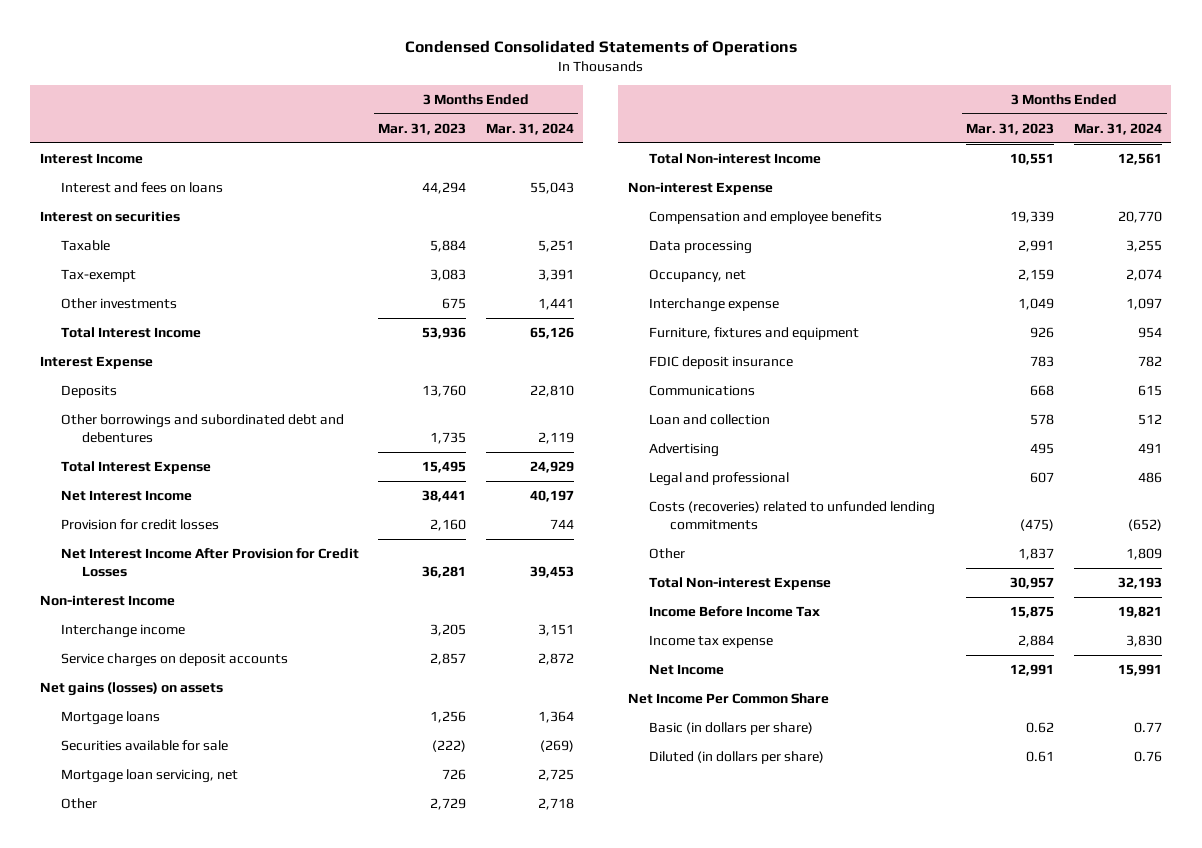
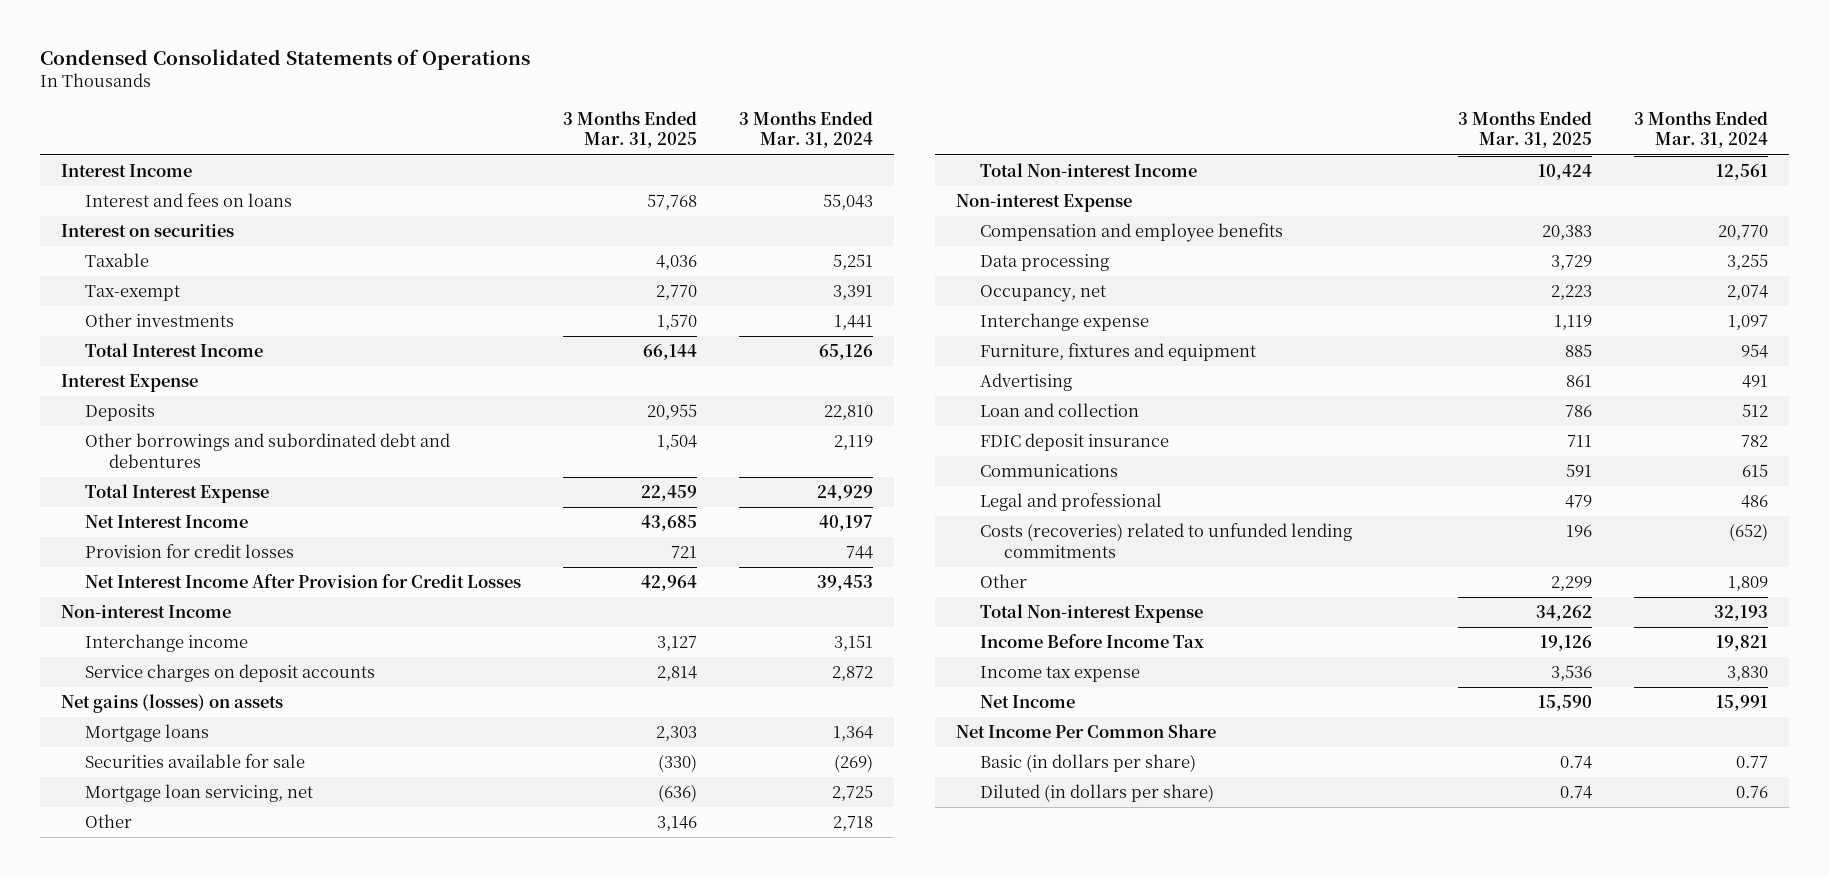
[378,122,467,135] Mar. 31, 2023 -> none
none -> [562,110,697,149] 3 Months Ended Mar. 31, 2025
[649,443,720,458] Advertising -> [979,373,1072,392] Advertising
[649,414,771,426] Loan and collection -> [979,403,1139,418] Loan and collection

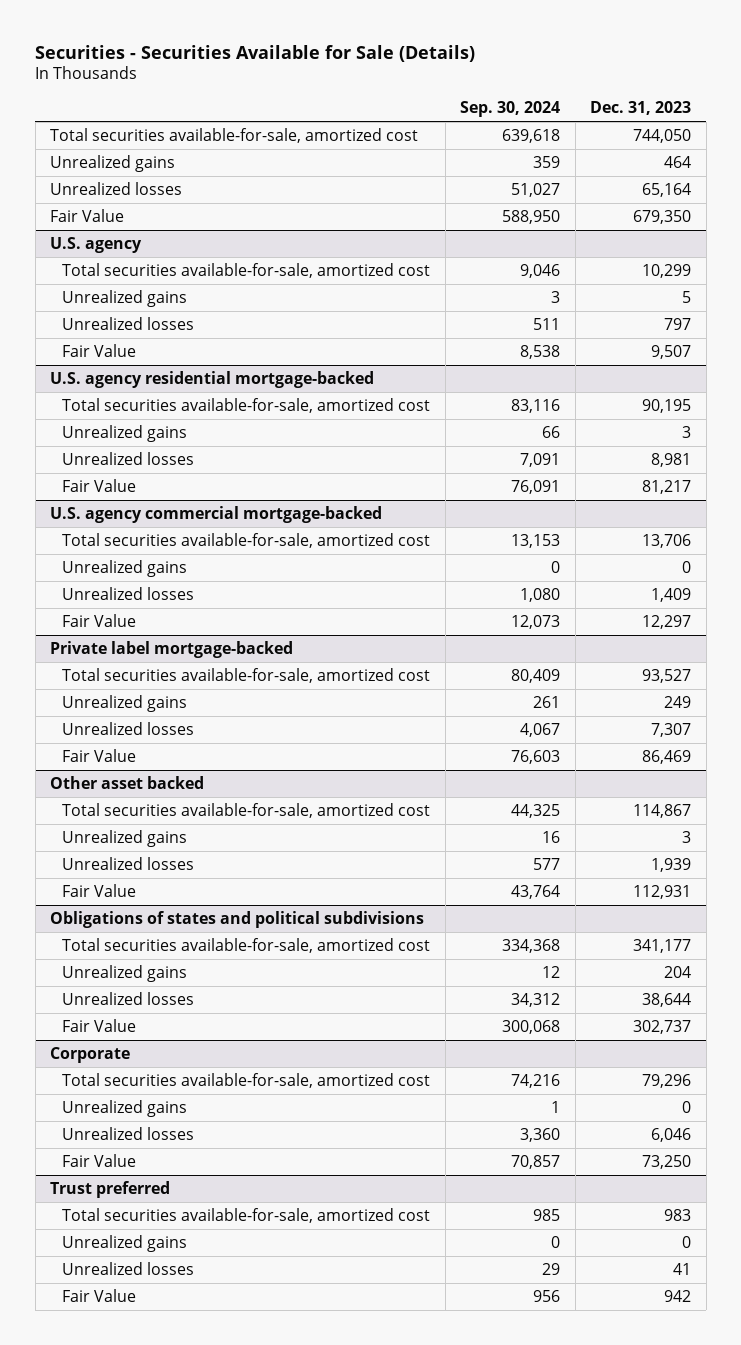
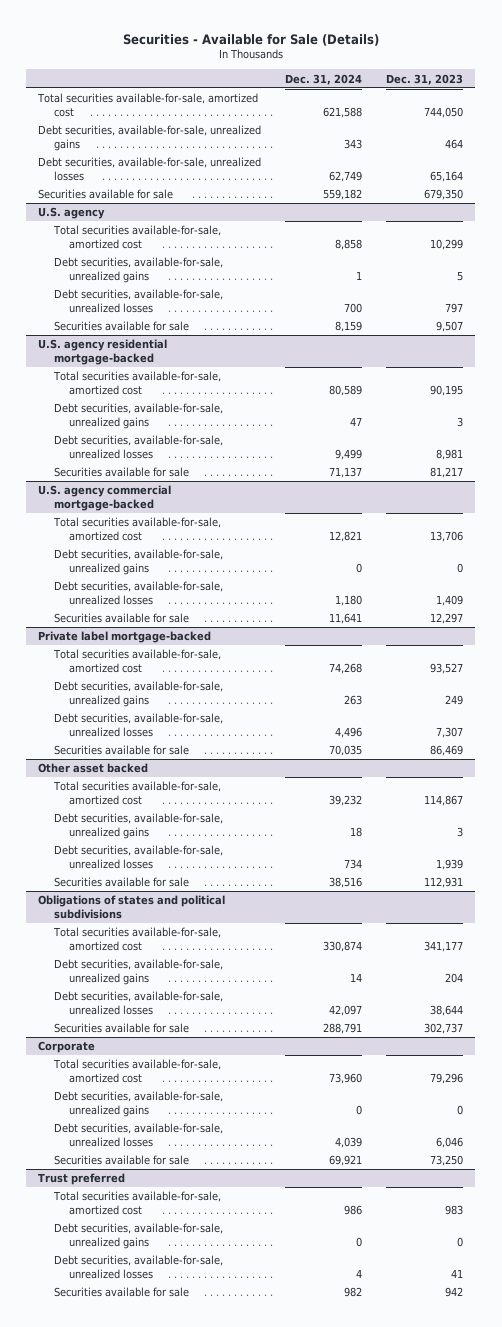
[35,44,476,62] Securities - Securities Available for Sale (Details) -> [122,33,379,46] Securities - Available for Sale (Details)
[460,101,561,118] Sep. 30, 2024 -> none
none -> [285,73,363,85] Dec. 31, 2024
[50,154,176,172] Unrealized gains -> [38,125,262,151] Debt securities, available-for-sale, unrealized gains
[50,181,183,195] Unrealized losses -> [38,157,262,181] Debt securities, available-for-sale, unrealized losses
[50,208,125,222] Fair Value -> [38,189,174,200] Securities available for sale
[62,289,188,307] Unrealized gains -> [53,257,223,283] Debt securities, available-for-sale, unrealized gains
[62,316,195,330] Unrealized losses -> [53,289,223,313] Debt securities, available-for-sale, unrealized losses
[62,343,137,357] Fair Value -> [53,321,189,332] Securities available for sale
[62,424,188,442] Unrealized gains -> [53,403,223,429] Debt securities, available-for-sale, unrealized gains
[62,451,195,465] Unrealized losses -> [53,435,223,459] Debt securities, available-for-sale, unrealized losses
[62,478,137,492] Fair Value -> [53,467,189,478] Securities available for sale
[62,559,188,577] Unrealized gains -> [53,549,223,575] Debt securities, available-for-sale, unrealized gains
[62,586,195,600] Unrealized losses -> [53,581,223,605] Debt securities, available-for-sale, unrealized losses
[62,613,137,627] Fair Value -> [53,613,189,624] Securities available for sale
[62,694,188,712] Unrealized gains -> [53,681,223,707] Debt securities, available-for-sale, unrealized gains
[62,721,195,735] Unrealized losses -> [53,713,223,737] Debt securities, available-for-sale, unrealized losses
[62,748,137,762] Fair Value -> [53,745,189,756] Securities available for sale
[62,829,188,847] Unrealized gains -> [53,813,223,839] Debt securities, available-for-sale, unrealized gains
[62,856,195,870] Unrealized losses -> [53,845,223,869] Debt securities, available-for-sale, unrealized losses
[62,883,137,897] Fair Value -> [53,877,189,888] Securities available for sale
[62,964,188,982] Unrealized gains -> [53,959,223,985] Debt securities, available-for-sale, unrealized gains
[62,991,195,1005] Unrealized losses -> [53,991,223,1015] Debt securities, available-for-sale, unrealized losses
[62,1018,137,1032] Fair Value -> [53,1023,189,1034] Securities available for sale
[62,1099,188,1117] Unrealized gains -> [53,1091,223,1117] Debt securities, available-for-sale, unrealized gains
[62,1126,195,1140] Unrealized losses -> [53,1123,223,1147] Debt securities, available-for-sale, unrealized losses
[62,1153,137,1167] Fair Value -> [53,1155,189,1166] Securities available for sale
[62,1234,188,1252] Unrealized gains -> [53,1223,223,1249] Debt securities, available-for-sale, unrealized gains
[62,1261,195,1275] Unrealized losses -> [53,1255,223,1279] Debt securities, available-for-sale, unrealized losses
[62,1288,137,1302] Fair Value -> [53,1287,189,1298] Securities available for sale

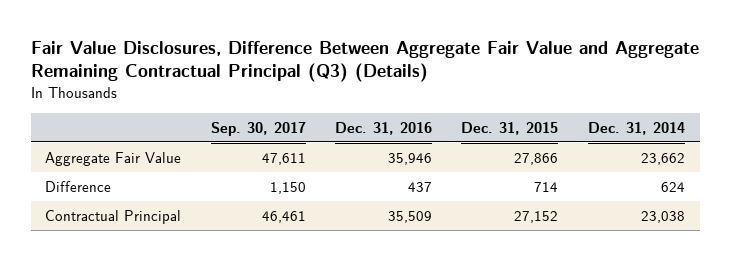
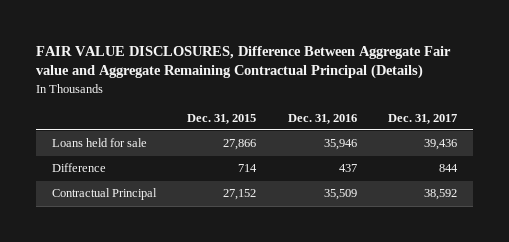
[30,41,699,83] Fair Value Disclosures, Difference Between Aggregate Fair Value and Aggregate Remaining Contractual Principal (Q3) (Details) -> [36,45,452,80] FAIR VALUE DISCLOSURES, Difference Between Aggregate Fair value and Aggregate Remaining Contractual Principal (Details)
[210,121,306,136] Sep. 30, 2017 -> none
[587,121,685,135] Dec. 31, 2014 -> none
none -> [388,113,458,124] Dec. 31, 2017
[45,151,182,166] Aggregate Fair Value -> [51,138,147,148] Loans held for sale

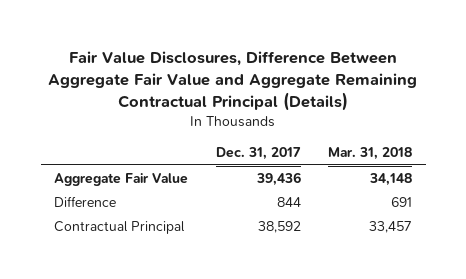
[36,45,452,80] FAIR VALUE DISCLOSURES, Difference Between Aggregate Fair value and Aggregate Remaining Contractual Principal (Details) -> [48,50,418,111] Fair Value Disclosures, Difference Between Aggregate Fair Value and Aggregate Remaining Contractual Principal (Details)
[187,113,257,124] Dec. 31, 2015 -> none
[287,113,357,124] Dec. 31, 2016 -> none
none -> [328,147,413,161] Mar. 31, 2018
[51,138,147,148] Loans held for sale -> [54,173,189,187] Aggregate Fair Value

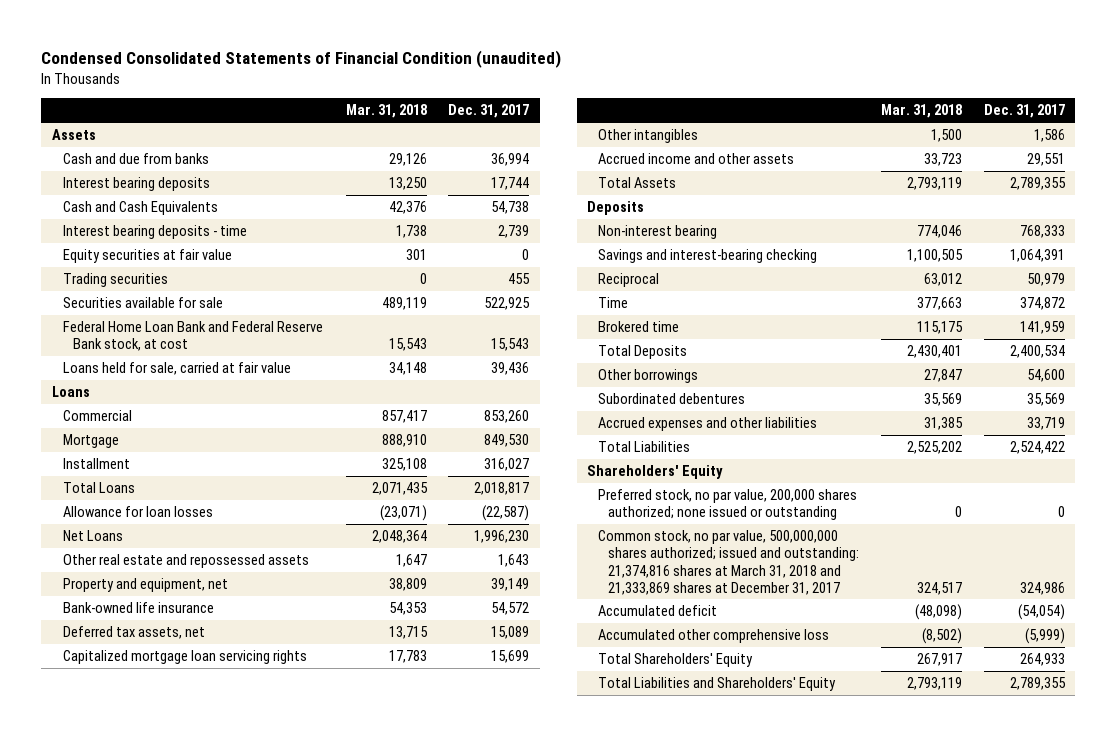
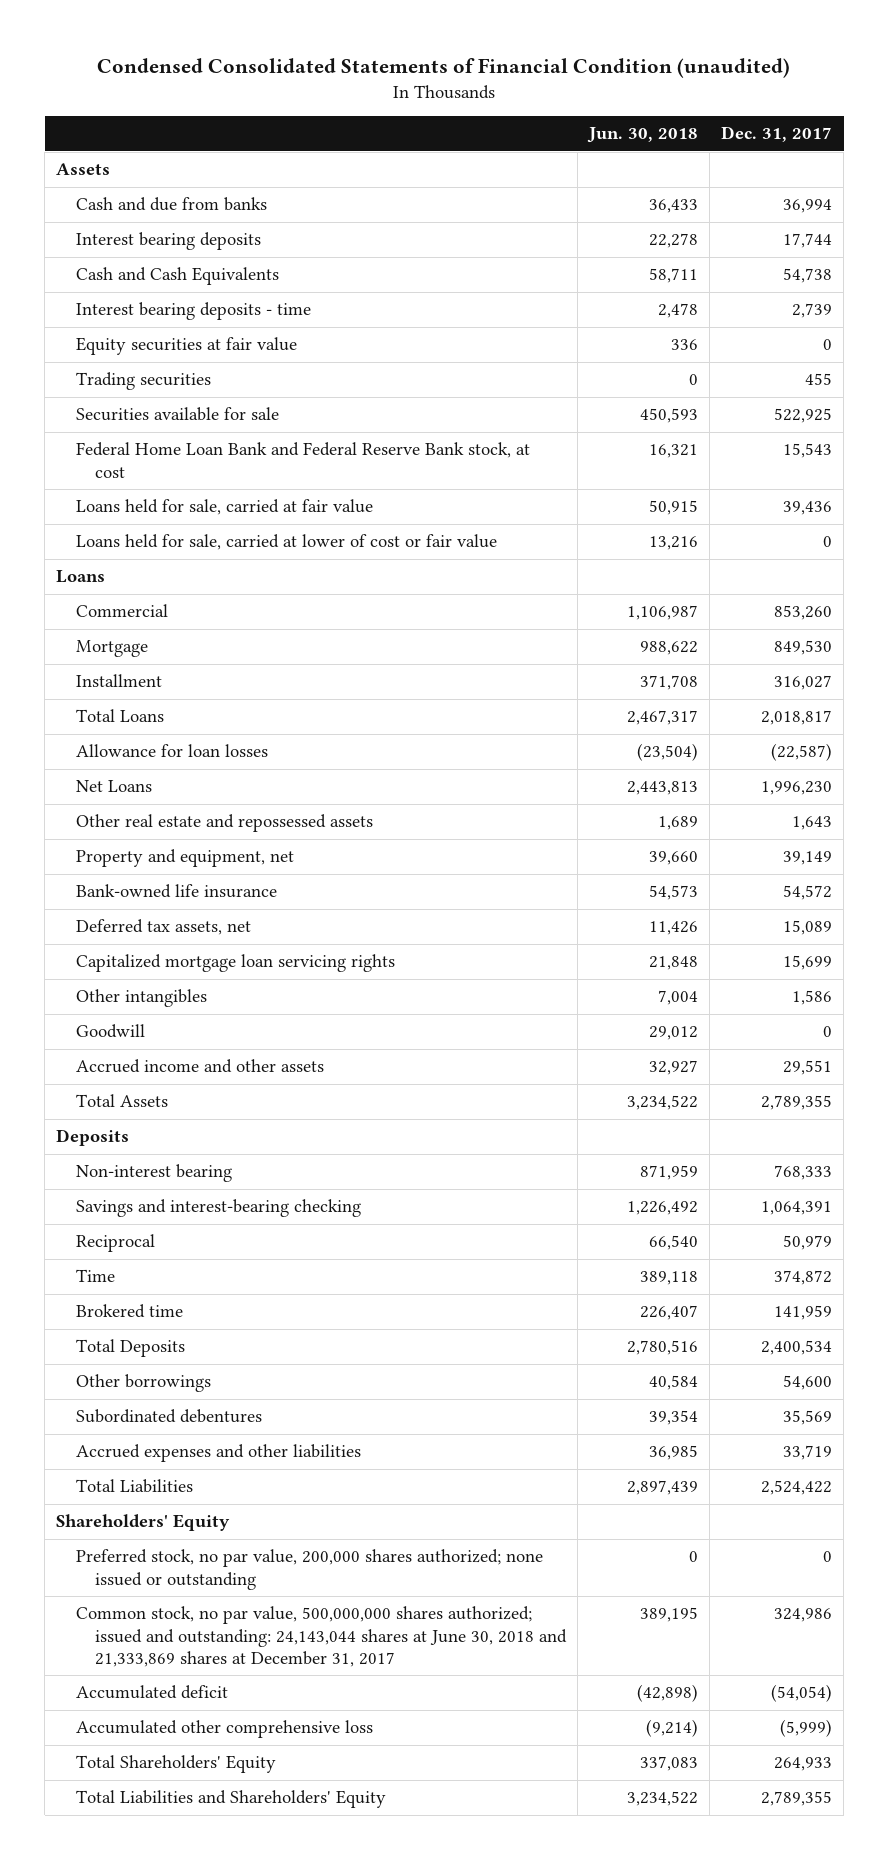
[345,104,427,119] Mar. 31, 2018 -> none
none -> [587,127,699,144] Jun. 30, 2018
none -> [75,534,497,551] Loans held for sale, carried at lower of cost or fair value
none -> [75,1024,145,1039] Goodwill
[597,530,860,595] Common stock, no par value, 500,000,000 shares authorized; issued and outstanding: 21,374,816 shares at March 31, 2018 and 21,333,869 shares at December 31, 2017 -> [75,1606,567,1667] Common stock, no par value, 500,000,000 shares authorized; issued and outstanding: 24,143,044 shares at June 30, 2018 and 21,333,869 shares at December 31, 2017

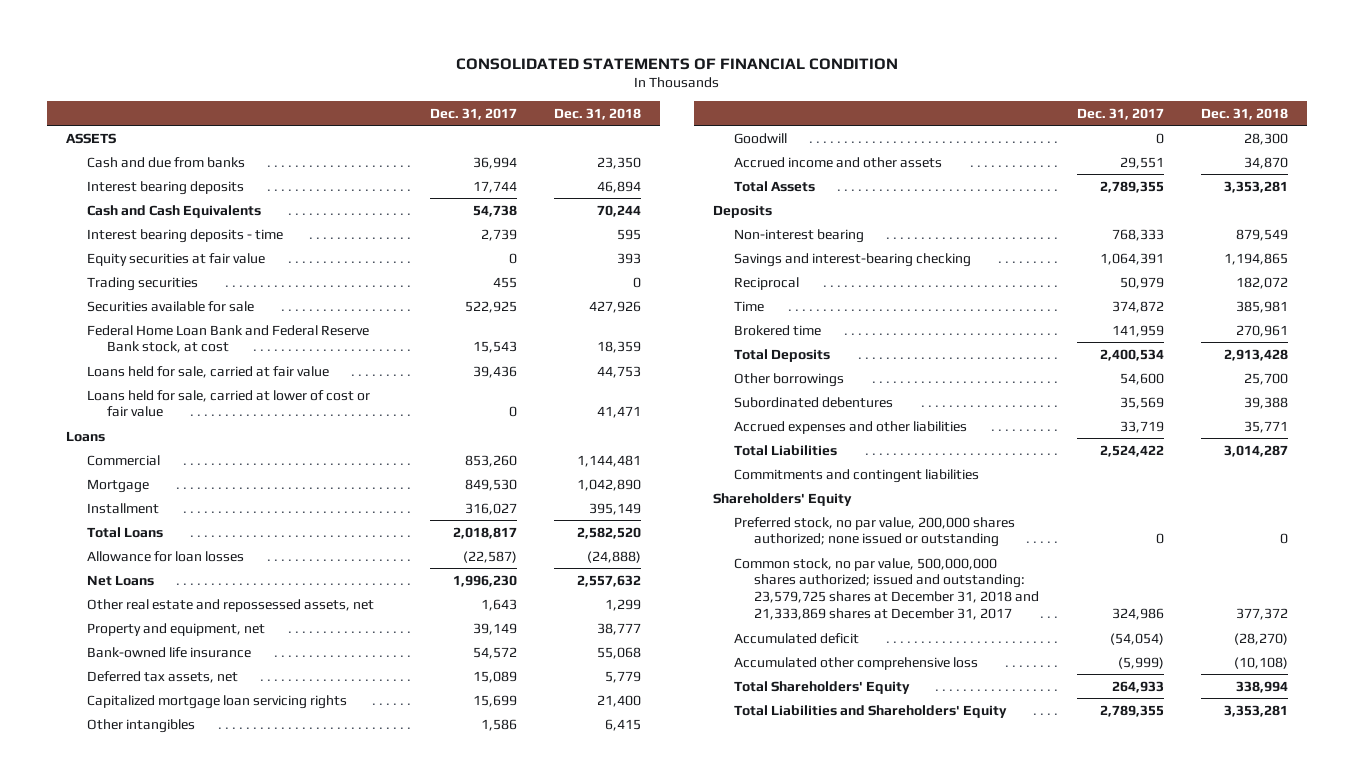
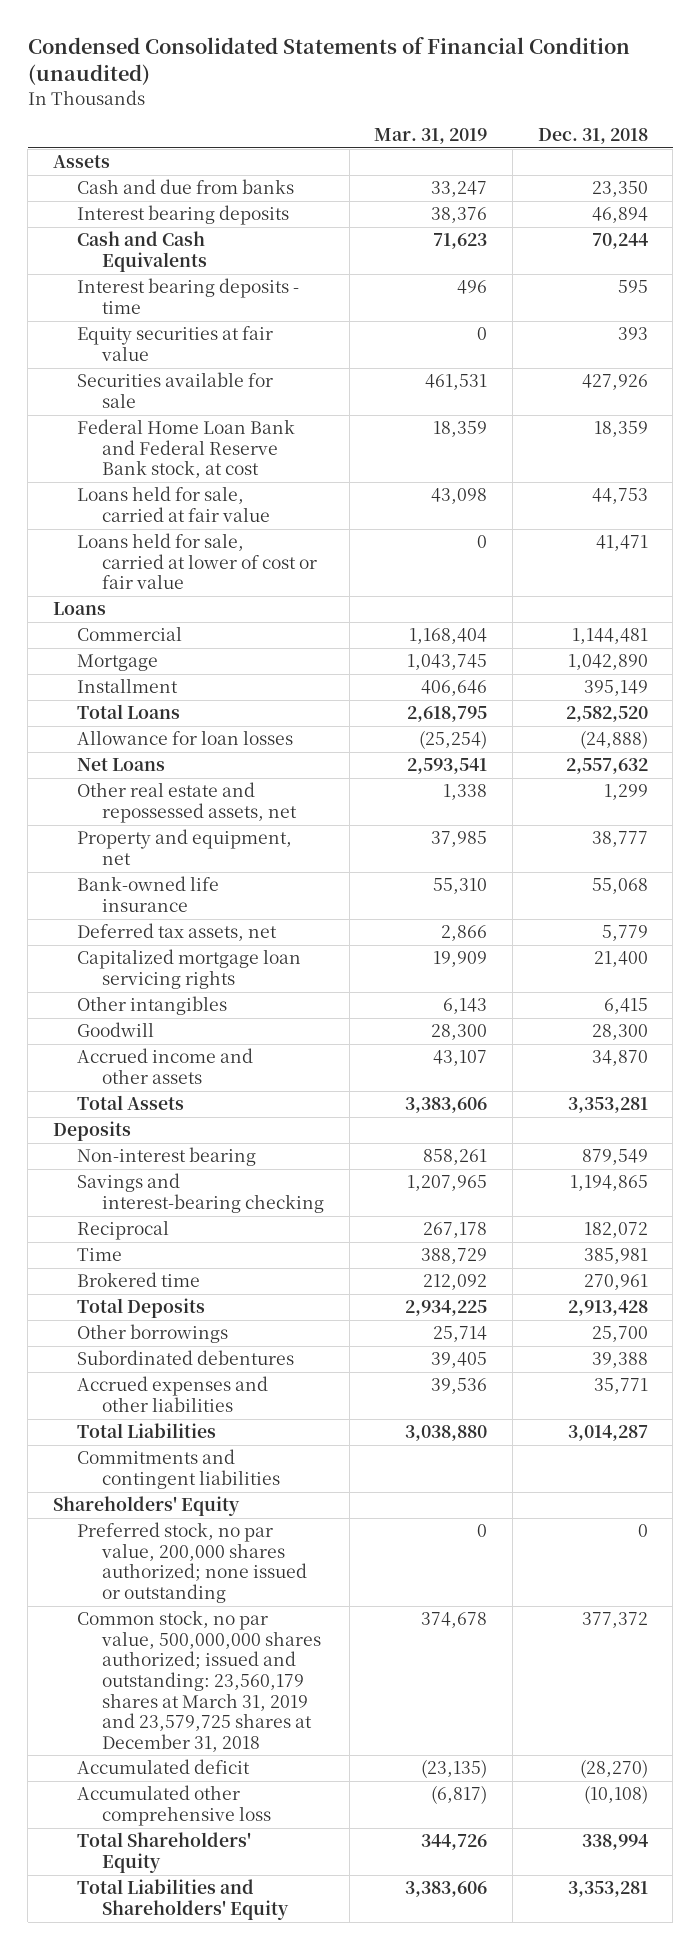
[456,57,899,70] CONSOLIDATED STATEMENTS OF FINANCIAL CONDITION -> [27,37,630,86] Condensed Consolidated Statements of Financial Condition (unaudited)
[429,107,517,120] Dec. 31, 2017 -> none
none -> [374,128,488,145] Mar. 31, 2019
[66,132,117,144] ASSETS -> [52,155,110,169] Assets
[86,276,198,291] Trading securities -> none
[733,557,1040,621] Common stock, no par value, 500,000,000 shares authorized; issued and outstanding: 23,579,725 shares at December 31, 2018 and 21,333,869 shares at December 31, 2017 -> [77,1610,321,1752] Common stock, no par value, 500,000,000 shares authorized; issued and outstanding: 23,560,179 shares at March 31, 2019 and 23,579,725 shares at December 31, 2018

